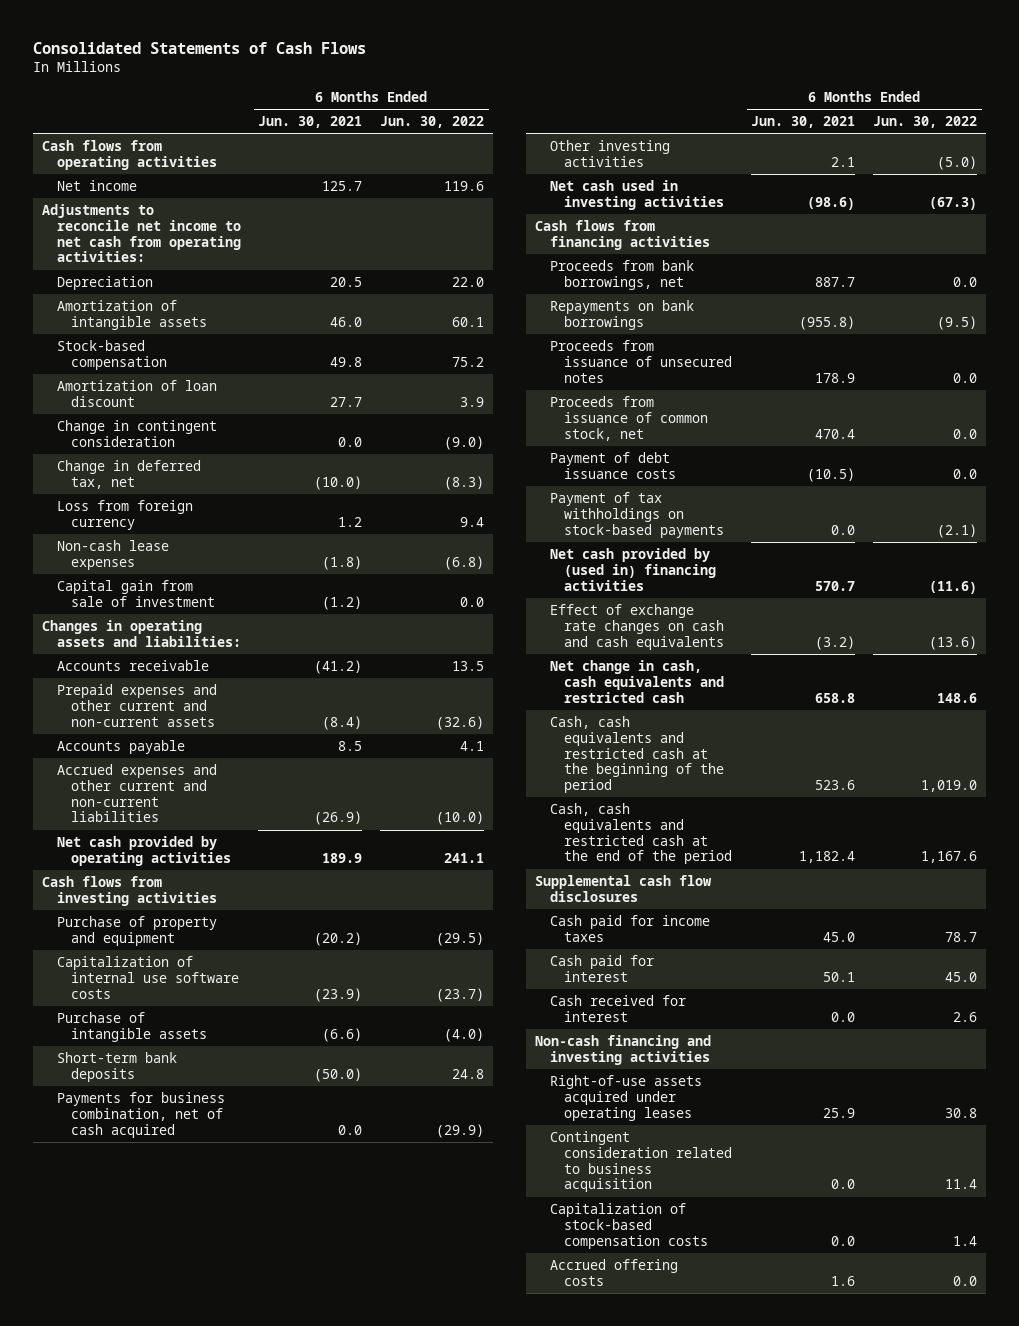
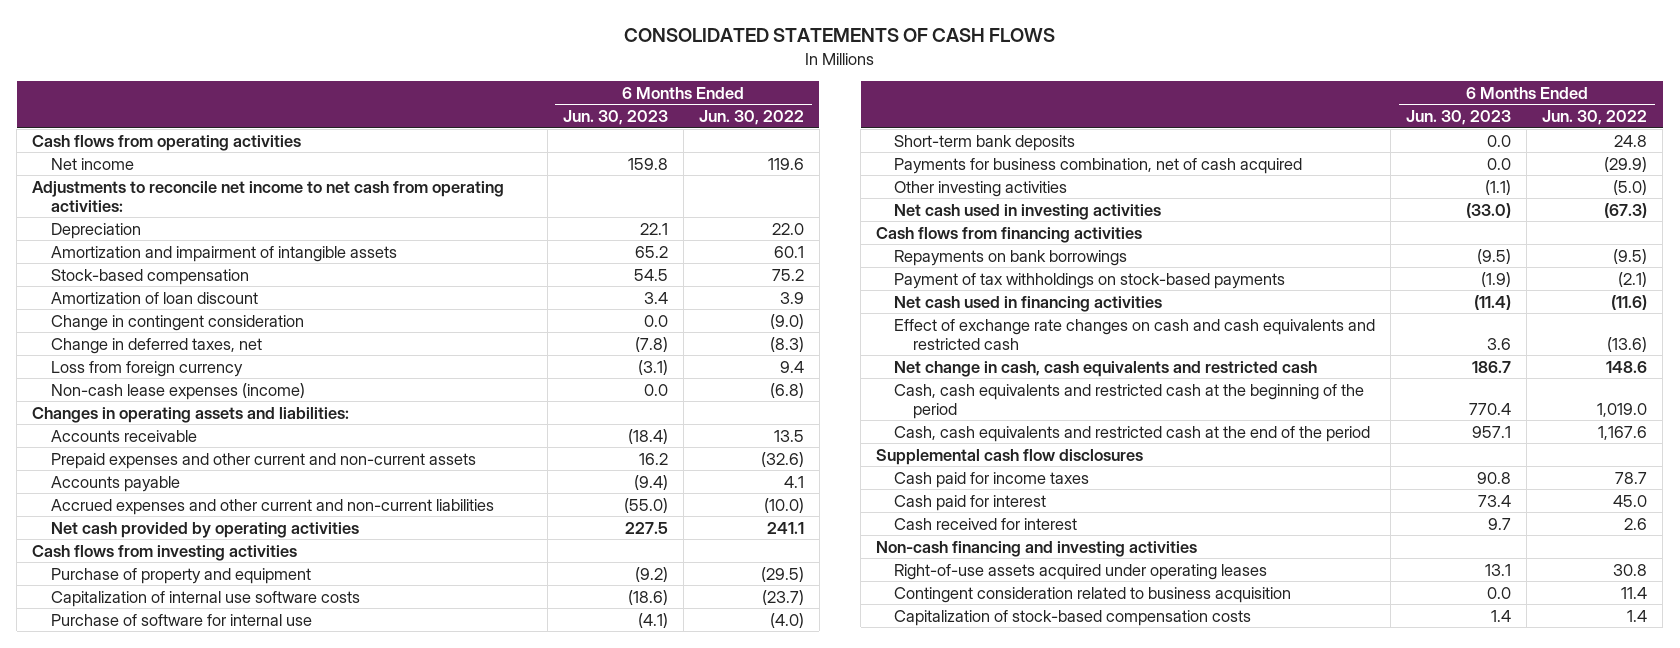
[33,41,367,54] Consolidated Statements of Cash Flows -> [623,28,1055,43] CONSOLIDATED STATEMENTS OF CASH FLOWS
[258,116,363,129] Jun. 30, 2021 -> none
none -> [562,110,668,126] Jun. 30, 2023
[56,299,208,330] Amortization of intangible assets -> [50,245,397,262] Amortization and impairment of intangible assets
[56,459,201,489] Change in deferred tax, net -> [50,337,262,354] Change in deferred taxes, net
[56,579,216,607] Capital gain from sale of investment -> none
[56,539,169,570] Non-cash lease expenses -> [50,382,305,400] Non-cash lease expenses (income)
[56,1011,208,1042] Purchase of intangible assets -> none
none -> [50,613,312,626] Purchase of software for internal use
[549,259,694,290] Proceeds from bank borrowings, net -> none
[549,339,733,383] Proceeds from issuance of unsecured notes -> none
[549,395,709,441] Proceeds from issuance of common stock, net -> none
[549,451,677,479] Payment of debt issuance costs -> none
[549,547,717,591] Net cash provided by (used in) financing activities -> [894,295,1163,312] Net cash used in financing activities
[549,603,725,650] Effect of exchange rate changes on cash and cash equivalents -> [894,318,1376,350] Effect of exchange rate changes on cash and cash equivalents and restricted cash
[549,1258,678,1286] Accrued offering costs -> none

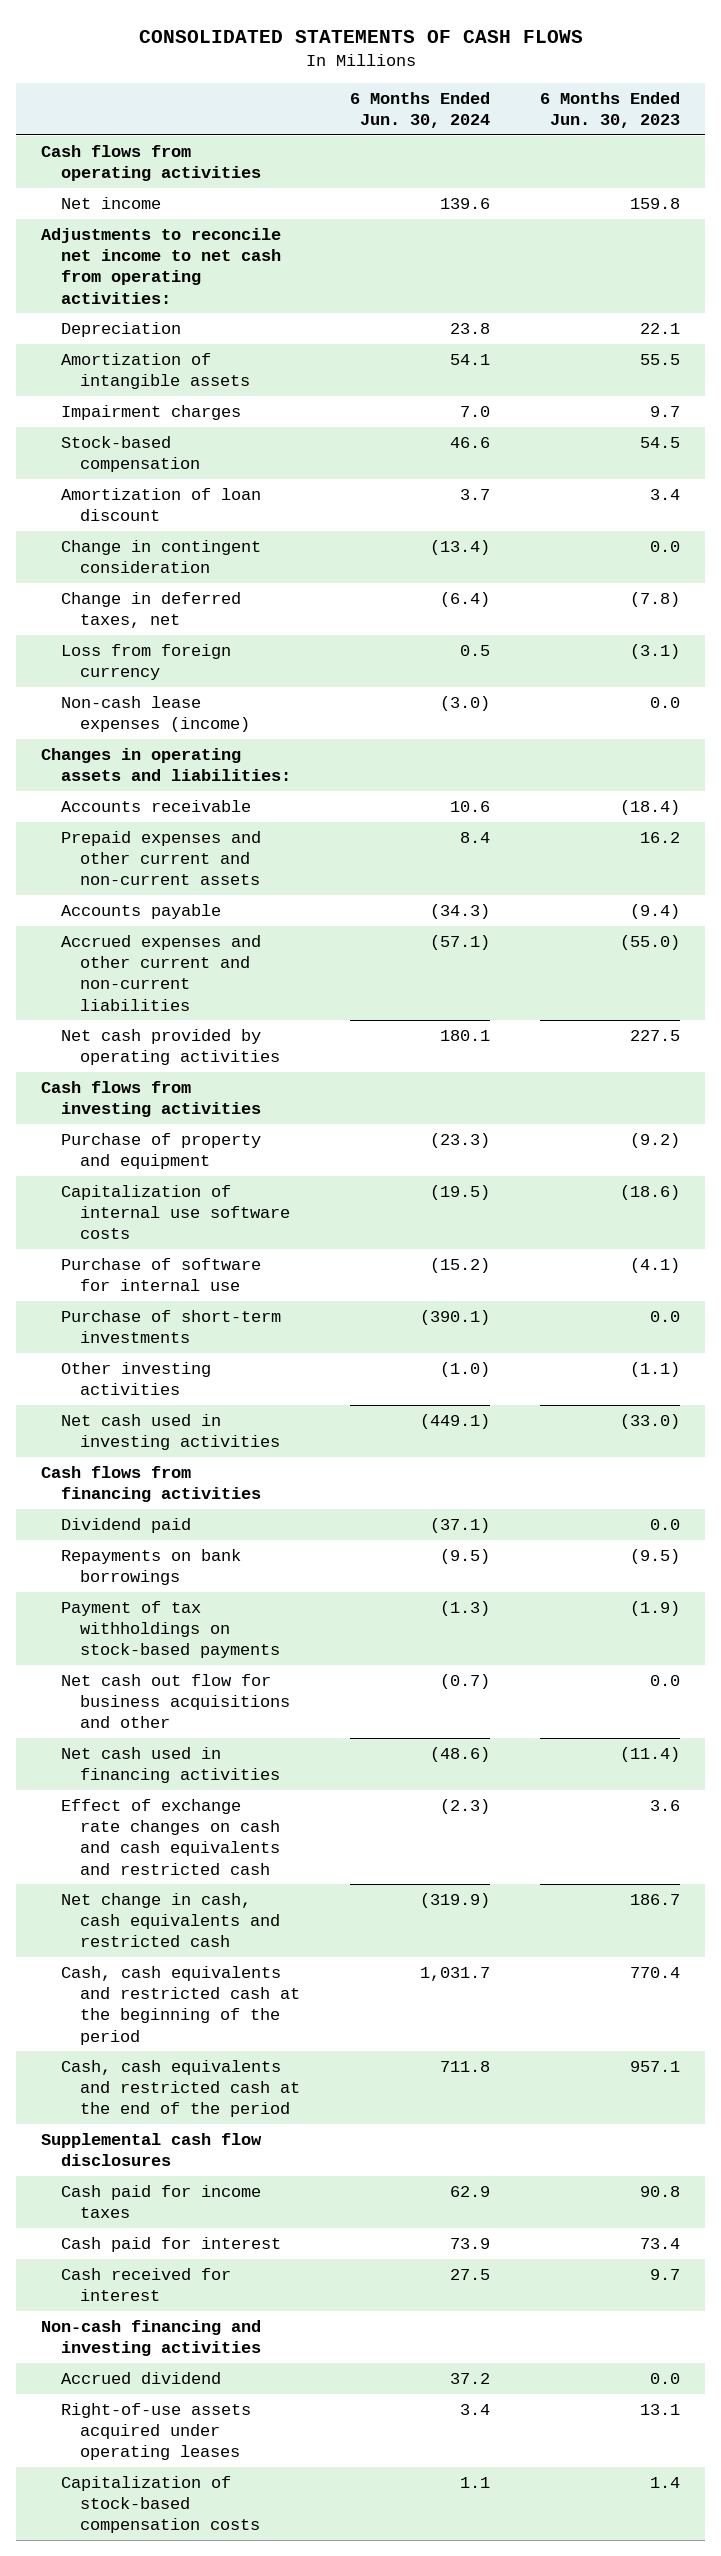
[698,110,804,126] Jun. 30, 2022 -> none
none -> [350,91,491,129] 6 Months Ended Jun. 30, 2024
[50,245,397,262] Amortization and impairment of intangible assets -> [60,353,251,390] Amortization of intangible assets
[634,245,668,258] 65.2 -> [640,354,681,366] 55.5
none -> [60,405,241,421] Impairment charges
[894,134,1076,151] Short-term bank deposits -> none
[894,157,1303,174] Payments for business combination, net of cash acquired -> none
none -> [60,1310,281,1344] Purchase of short-term investments
none -> [60,1518,191,1534] Dividend paid
none -> [60,1674,291,1729] Net cash out flow for business acquisitions and other
none -> [60,2372,221,2385] Accrued dividend
[894,586,1292,603] Contingent consideration related to business acquisition -> none

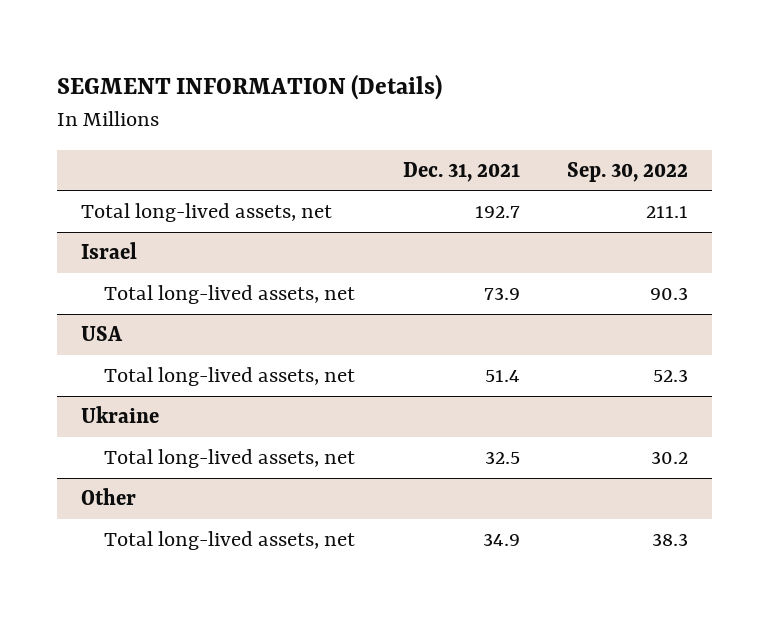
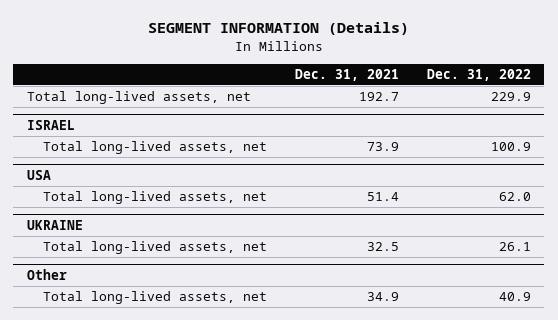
[567,161,689,182] Sep. 30, 2022 -> none
none -> [426,69,531,82] Dec. 31, 2022
[80,242,137,260] Israel -> [27,119,76,130] ISRAEL
[80,406,159,424] Ukraine -> [27,219,84,230] UKRAINE

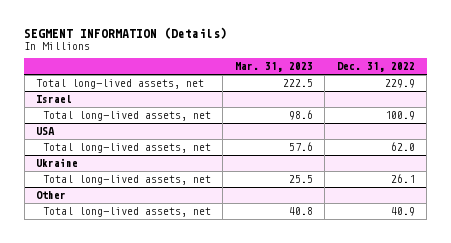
[294,69,399,82] Dec. 31, 2021 -> none
none -> [234,62,313,73] Mar. 31, 2023
[27,119,76,130] ISRAEL -> [36,94,73,103] Israel
[27,219,84,230] UKRAINE -> [36,157,79,167] Ukraine

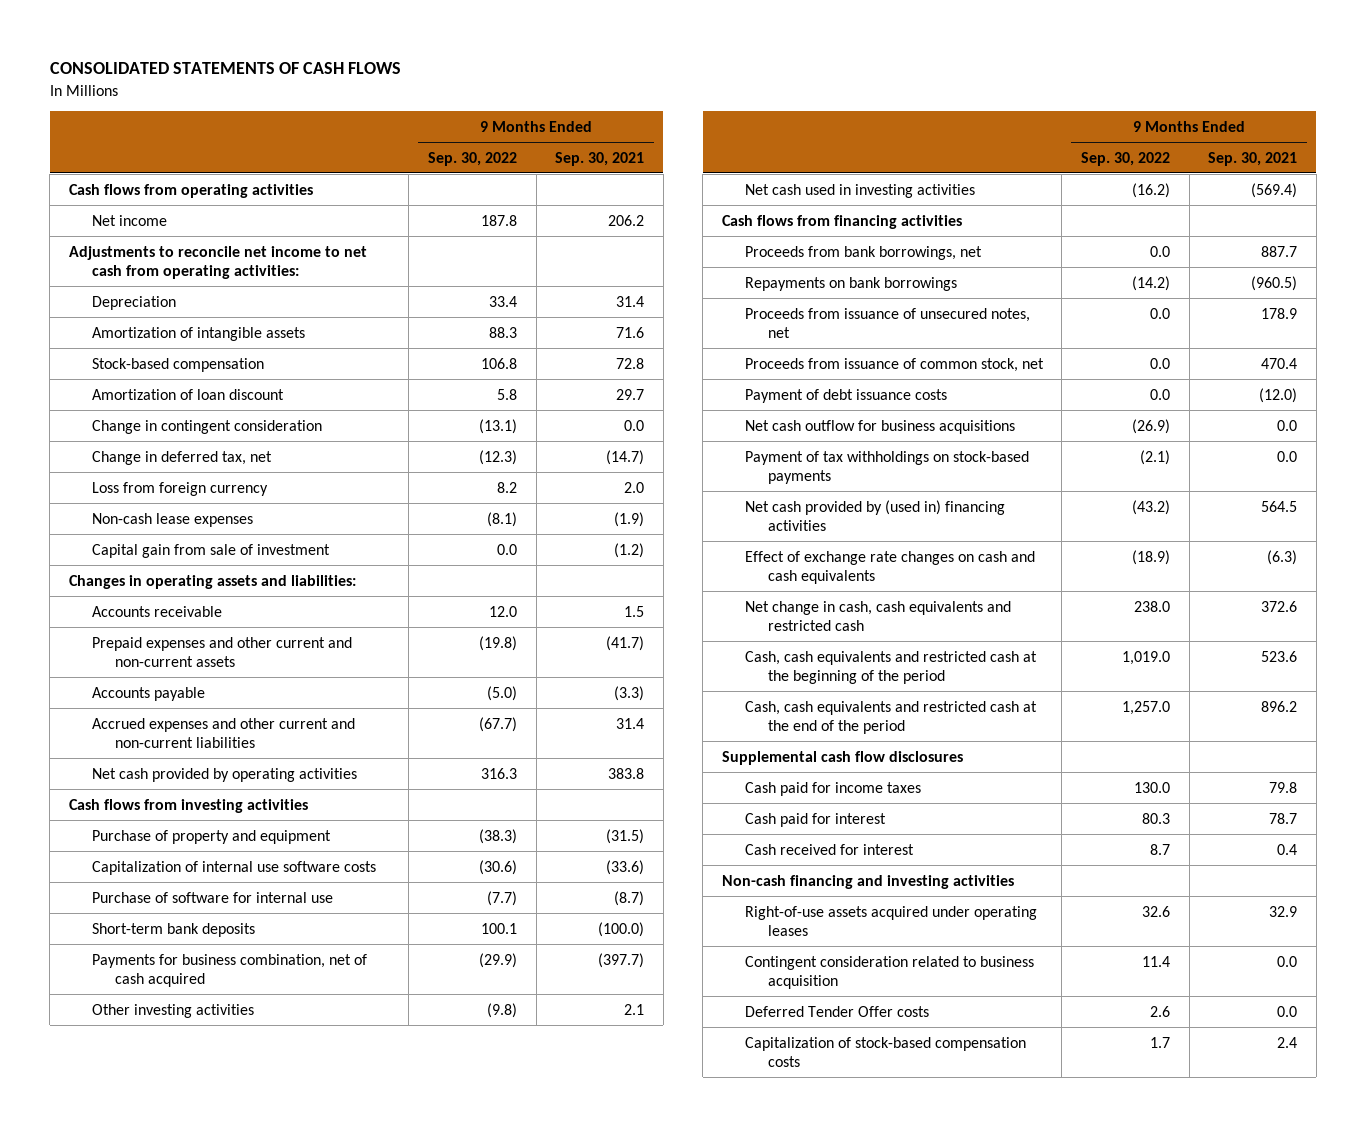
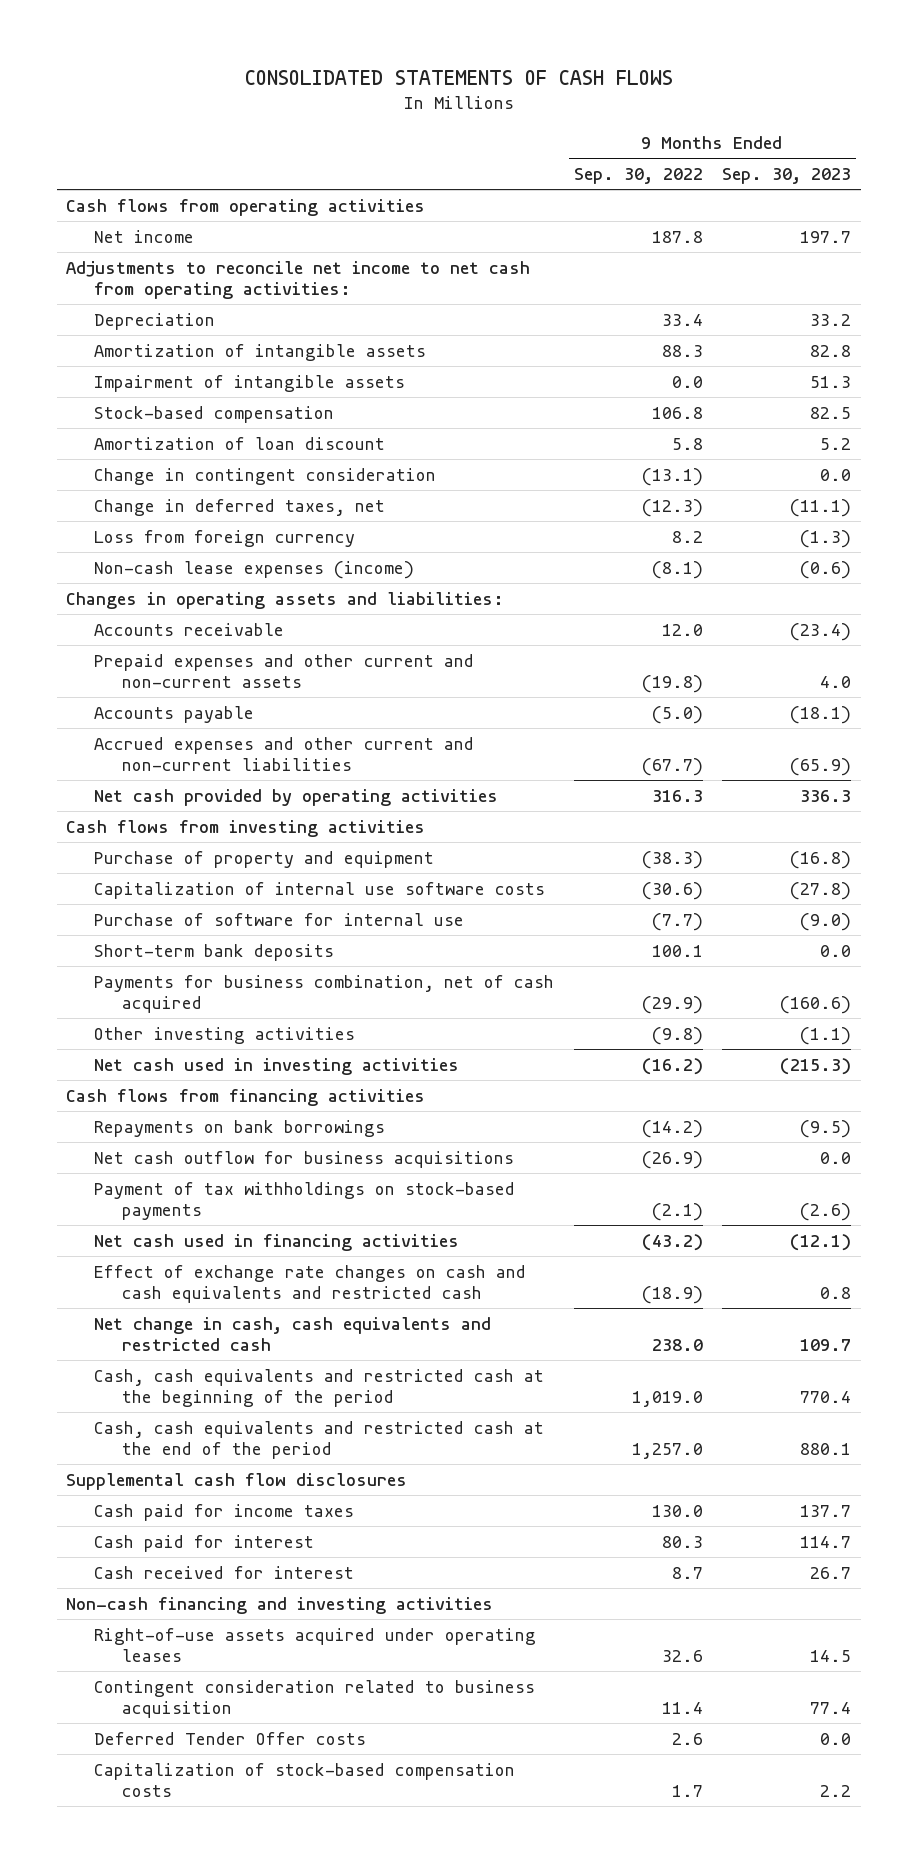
[555,151,645,166] Sep. 30, 2021 -> none
none -> [721,168,851,185] Sep. 30, 2023
none -> [94,374,406,392] Impairment of intangible assets
[91,450,272,465] Change in deferred tax, net -> [94,498,386,516] Change in deferred taxes, net
[91,543,330,558] Capital gain from sale of investment -> none
[91,512,253,527] Non-cash lease expenses -> [94,560,415,579] Non-cash lease expenses (income)
[744,245,982,260] Proceeds from bank borrowings, net -> none
[744,307,1030,338] Proceeds from issuance of unsecured notes, net -> none
[744,357,1044,372] Proceeds from issuance of common stock, net -> none
[744,388,947,403] Payment of debt issuance costs -> none
[744,499,1005,531] Net cash provided by (used in) financing activities -> [94,1233,460,1251] Net cash used in financing activities
[744,550,1035,584] Effect of exchange rate changes on cash and cash equivalents -> [94,1264,527,1303] Effect of exchange rate changes on cash and cash equivalents and restricted cash

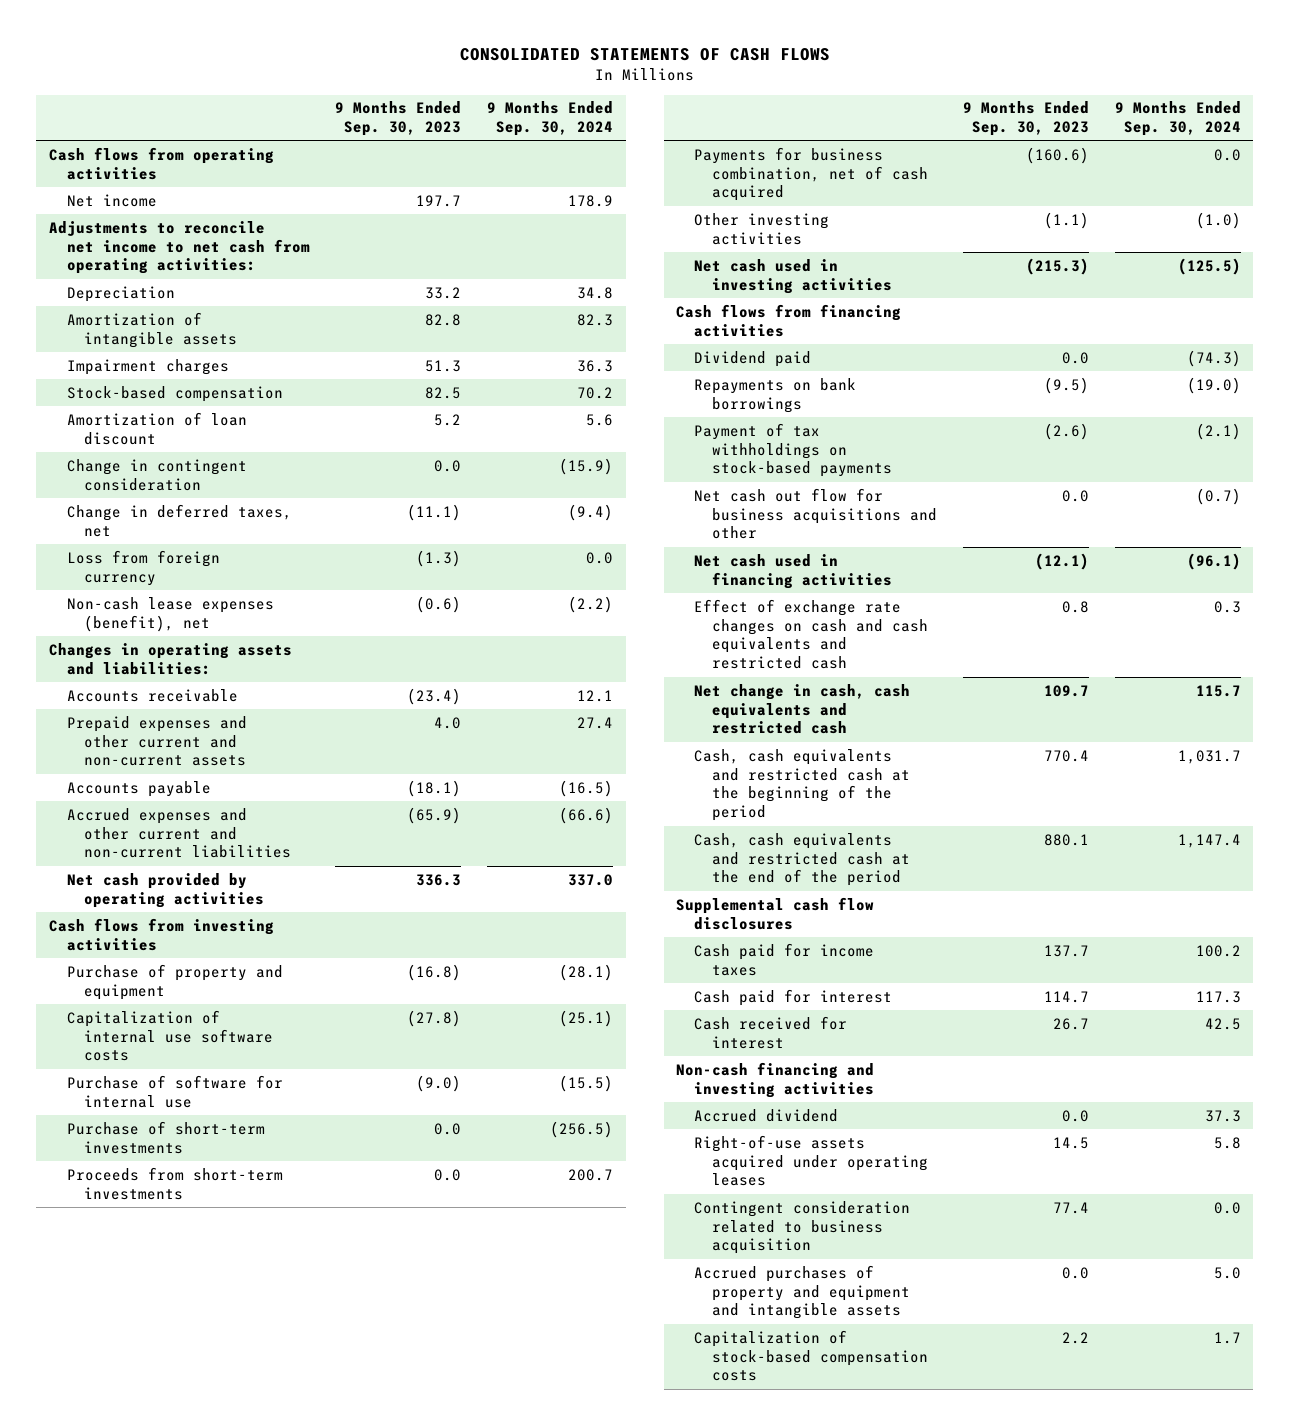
[573,168,703,185] Sep. 30, 2022 -> none
none -> [487,101,614,137] 9 Months Ended Sep. 30, 2024
[94,374,406,392] Impairment of intangible assets -> [66,358,229,375] Impairment charges
[94,560,415,579] Non-cash lease expenses (income) -> [66,596,274,632] Non-cash lease expenses (benefit), net
[94,943,335,961] Short-term bank deposits -> none
none -> [66,1120,265,1154] Purchase of short-term investments
none -> [66,1166,283,1200] Proceeds from short-term investments
none -> [694,350,812,367] Dividend paid
[94,1150,515,1168] Net cash outflow for business acquisitions -> none
none -> [694,487,937,540] Net cash out flow for business acquisitions and other
none -> [694,1108,839,1122] Accrued dividend
[94,1731,367,1745] Deferred Tender Offer costs -> none
none -> [694,1264,910,1320] Accrued purchases of property and equipment and intangible assets

